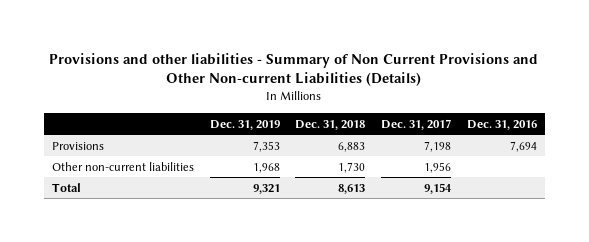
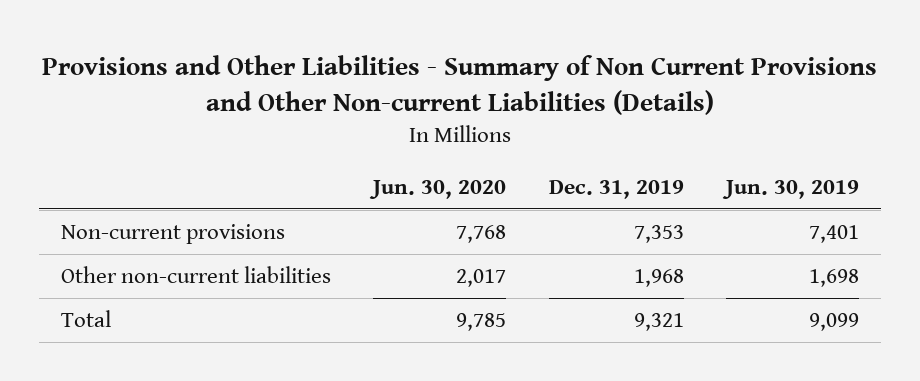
[49,52,539,87] Provisions and other liabilities - Summary of Non Current Provisions and Other Non-current Liabilities (Details) -> [41,55,877,115] Provisions and Other Liabilities - Summary of Non Current Provisions and Other Non-current Liabilities (Details)
[295,119,366,130] Dec. 31, 2018 -> none
[380,118,451,130] Dec. 31, 2017 -> none
[466,119,537,130] Dec. 31, 2016 -> none
none -> [369,180,507,200] Jun. 30, 2020
none -> [722,180,860,200] Jun. 30, 2019
[51,141,104,150] Provisions -> [60,224,285,245] Non-current provisions

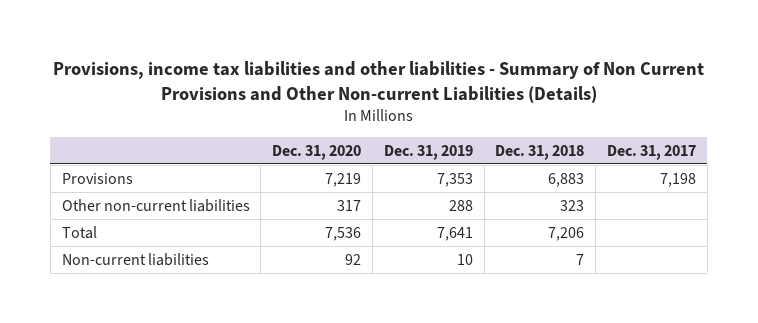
[41,55,877,115] Provisions and Other Liabilities - Summary of Non Current Provisions and Other Non-current Liabilities (Details) -> [52,60,704,103] Provisions, income tax liabilities and other liabilities - Summary of Non Current Provisions and Other Non-current Liabilities (Details)
[369,180,507,200] Jun. 30, 2020 -> none
[722,180,860,200] Jun. 30, 2019 -> none
none -> [272,144,362,160] Dec. 31, 2020
none -> [495,144,585,160] Dec. 31, 2018
none -> [607,144,697,160] Dec. 31, 2017
[60,224,285,245] Non-current provisions -> [61,172,133,184] Provisions
[633,269,684,288] 1,968 -> [448,199,473,211] 288
[633,313,684,332] 9,321 -> [436,226,473,241] 7,641
none -> [61,252,209,266] Non-current liabilities

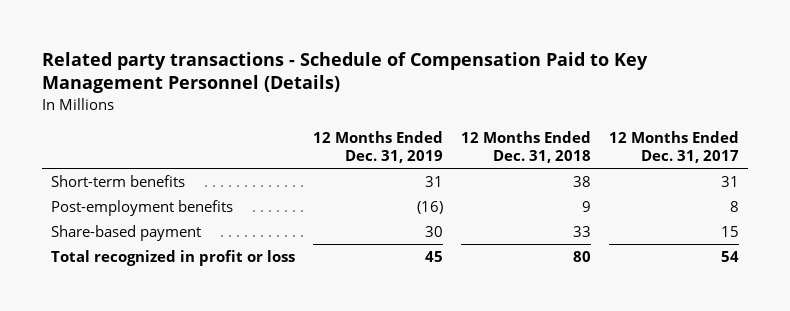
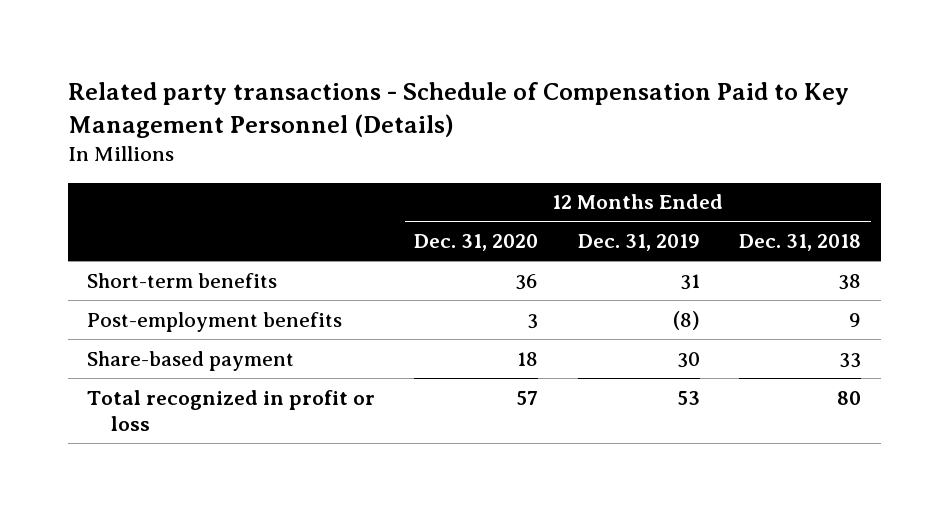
[609,130,740,164] 12 Months Ended Dec. 31, 2017 -> none
none -> [414,234,539,252] Dec. 31, 2020
[417,201,444,215] (16) -> [672,310,700,330] (8)
[425,251,444,263] 45 -> [676,390,700,405] 53

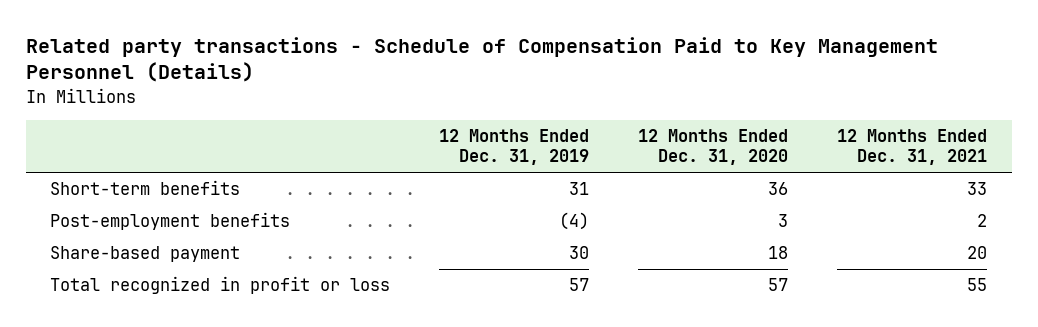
[738,234,861,252] Dec. 31, 2018 -> none
none -> [837,129,988,166] 12 Months Ended Dec. 31, 2021
[672,310,700,330] (8) -> [559,212,590,231] (4)
[676,390,700,405] 53 -> [569,278,590,292] 57

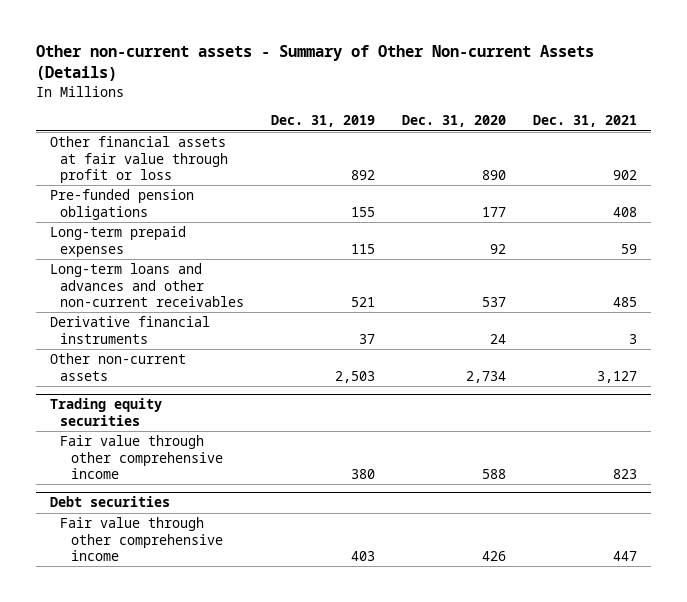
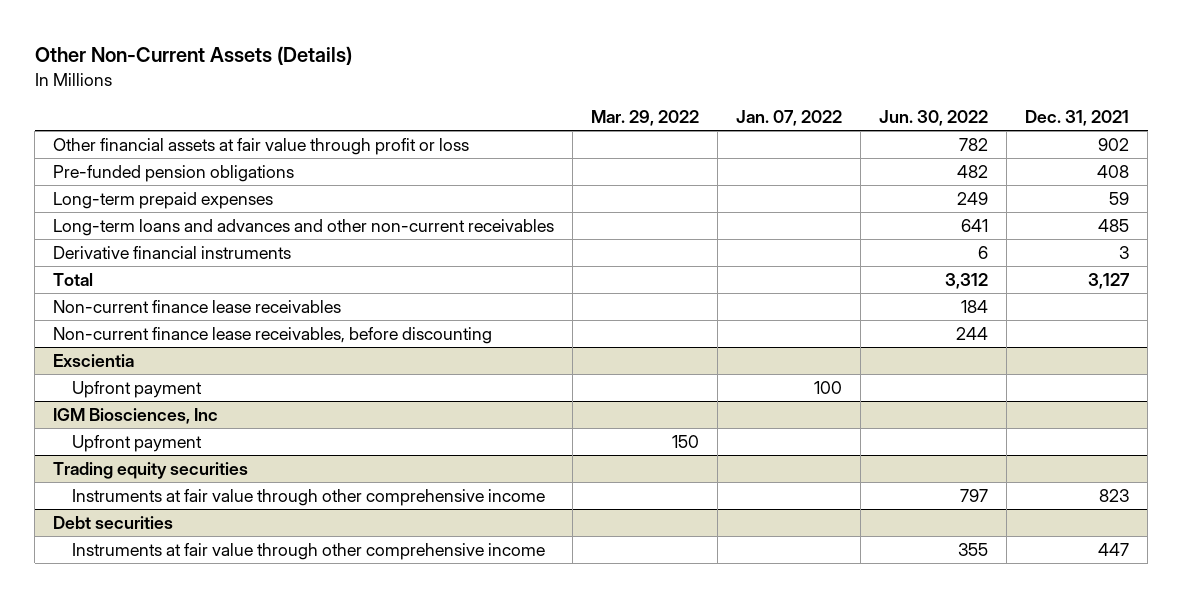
[36,45,595,82] Other non-current assets - Summary of Other Non-current Assets (Details) -> [34,46,352,66] Other Non-Current Assets (Details)
[271,115,376,128] Dec. 31, 2019 -> none
[402,115,507,128] Dec. 31, 2020 -> none
none -> [591,110,700,127] Mar. 29, 2022
none -> [736,110,843,127] Jan. 07, 2022
none -> [879,110,989,127] Jun. 30, 2022
[49,353,186,381] Other non-current assets -> [53,272,94,286] Total
none -> [53,299,342,313] Non-current finance lease receivables
none -> [53,326,493,344] Non-current finance lease receivables, before discounting
none -> [53,353,135,367] Exscientia
none -> [71,380,202,398] Upfront payment
none -> [53,407,219,424] IGM Biosciences, Inc
none -> [71,434,202,452] Upfront payment
[60,435,223,480] Fair value through other comprehensive income -> [71,488,545,506] Instruments at fair value through other comprehensive income
[60,517,223,562] Fair value through other comprehensive income -> [71,542,545,560] Instruments at fair value through other comprehensive income

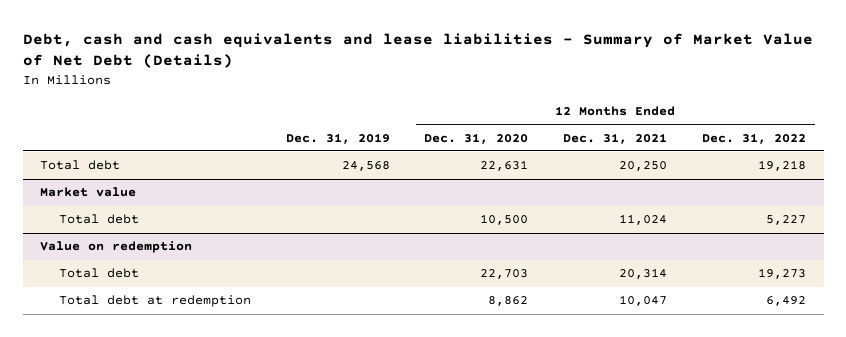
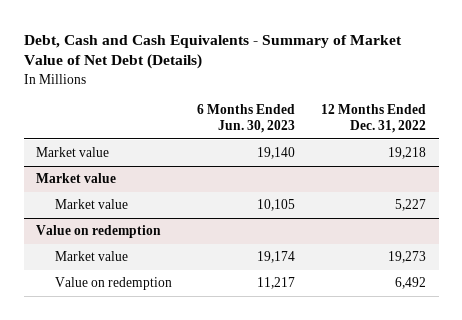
[22,33,813,69] Debt, cash and cash equivalents and lease liabilities - Summary of Market Value of Net Debt (Details) -> [23,34,402,70] Debt, Cash and Cash Equivalents - Summary of Market Value of Net Debt (Details)
[285,132,390,144] Dec. 31, 2019 -> none
[424,132,529,144] Dec. 31, 2020 -> none
[563,132,668,144] Dec. 31, 2021 -> none
none -> [197,104,296,133] 6 Months Ended Jun. 30, 2023
[40,160,121,171] Total debt -> [36,147,110,158] Market value
[58,214,139,225] Total debt -> [54,199,128,210] Market value
[58,268,139,279] Total debt -> [54,251,128,262] Market value
[58,295,251,308] Total debt at redemption -> [54,277,172,291] Value on redemption

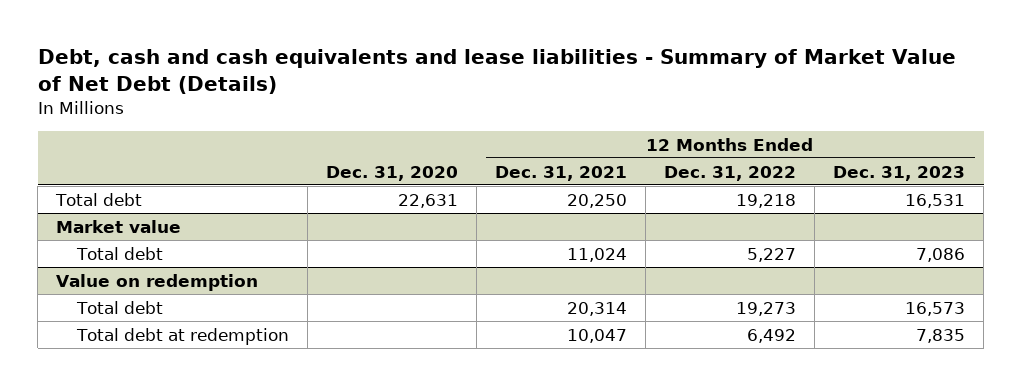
[23,34,402,70] Debt, Cash and Cash Equivalents - Summary of Market Value of Net Debt (Details) -> [37,49,956,94] Debt, cash and cash equivalents and lease liabilities - Summary of Market Value of Net Debt (Details)
[197,104,296,133] 6 Months Ended Jun. 30, 2023 -> none
none -> [325,165,458,181] Dec. 31, 2020
none -> [495,165,628,181] Dec. 31, 2021
none -> [833,165,966,181] Dec. 31, 2023
[36,147,110,158] Market value -> [55,192,143,206] Total debt
[54,199,128,210] Market value -> [75,246,163,260] Total debt
[54,251,128,262] Market value -> [75,300,163,314] Total debt
[54,277,172,291] Value on redemption -> [75,327,289,345] Total debt at redemption

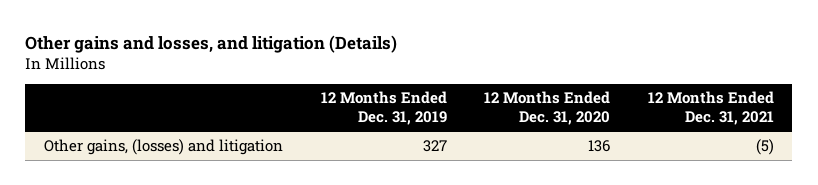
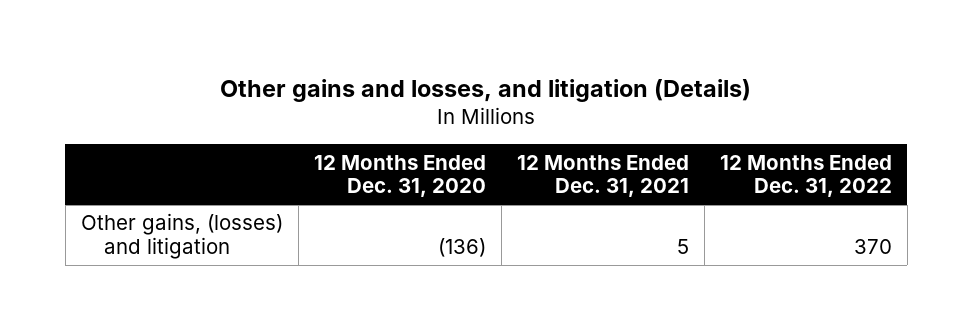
[320,91,447,126] 12 Months Ended Dec. 31, 2019 -> none
none -> [719,154,892,198] 12 Months Ended Dec. 31, 2022
[588,140,611,153] 136 -> [437,238,486,258] (136)
[755,139,774,156] (5) -> [676,239,689,255] 5

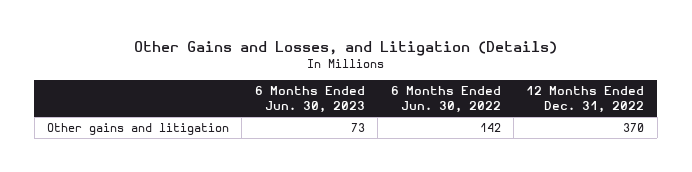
[220,78,752,102] Other gains and losses, and litigation (Details) -> [133,41,557,57] Other Gains and Losses, and Litigation (Details)
[313,154,486,198] 12 Months Ended Dec. 31, 2020 -> none
[516,154,689,198] 12 Months Ended Dec. 31, 2021 -> none
none -> [254,86,365,113] 6 Months Ended Jun. 30, 2023
none -> [390,86,501,113] 6 Months Ended Jun. 30, 2022
[80,213,283,260] Other gains, (losses) and litigation -> [47,123,230,136] Other gains and litigation

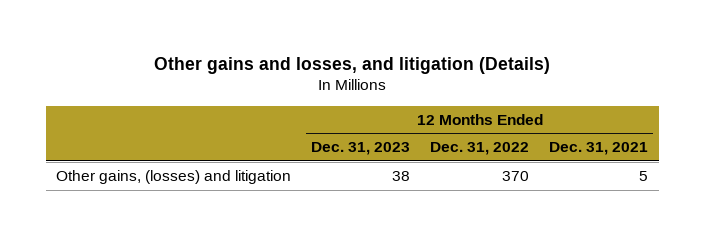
[133,41,557,57] Other Gains and Losses, and Litigation (Details) -> [154,56,551,74] Other gains and losses, and litigation (Details)
[254,86,365,113] 6 Months Ended Jun. 30, 2023 -> none
[390,86,501,113] 6 Months Ended Jun. 30, 2022 -> none
none -> [311,142,411,156] Dec. 31, 2023
none -> [549,142,649,156] Dec. 31, 2021
[47,123,230,136] Other gains and litigation -> [56,170,292,185] Other gains, (losses) and litigation

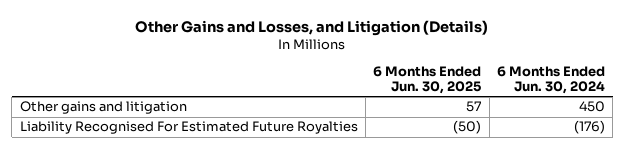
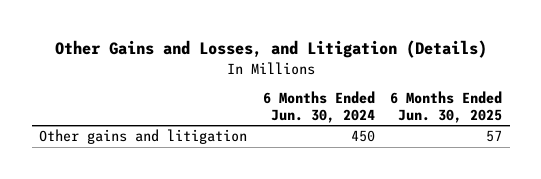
[19,121,358,135] Liability Recognised For Estimated Future Royalties -> none

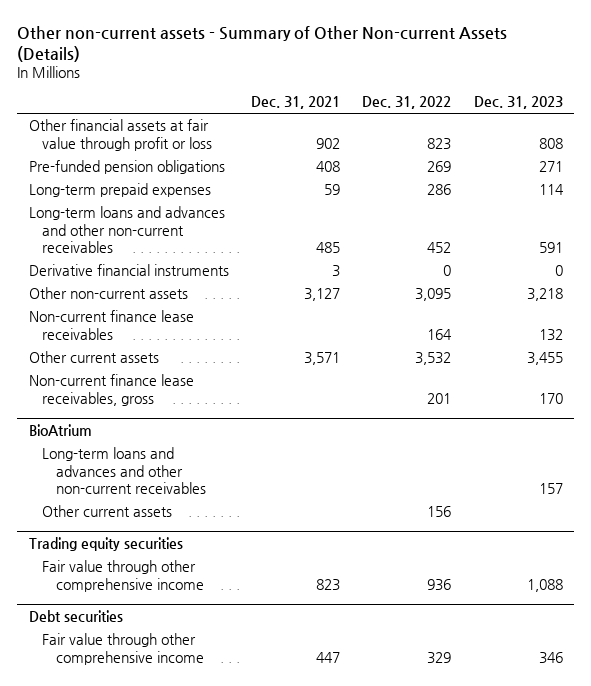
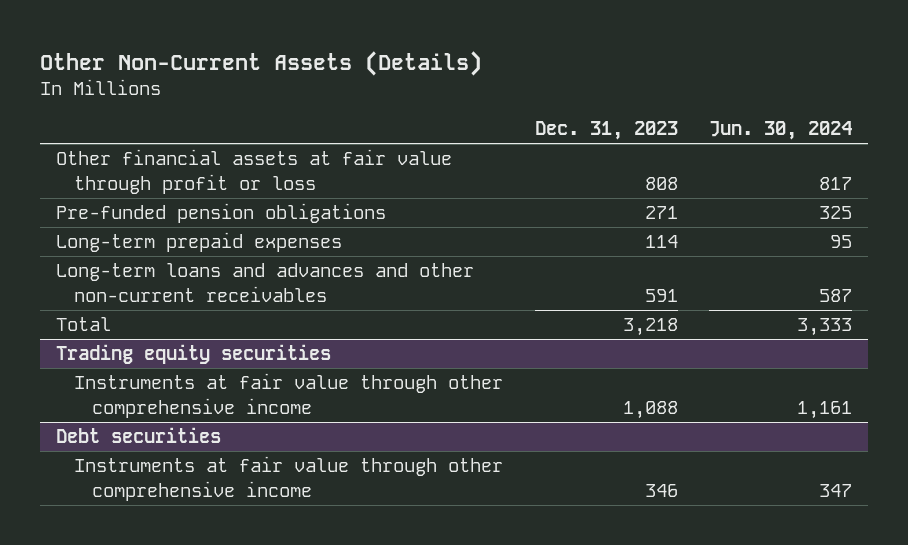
[17,26,508,62] Other non-current assets - Summary of Other Non-current Assets (Details) -> [40,50,483,76] Other Non-Current Assets (Details)
[250,96,340,110] Dec. 31, 2021 -> none
[362,96,452,110] Dec. 31, 2022 -> none
none -> [709,121,853,141] Jun. 30, 2024
[28,264,229,277] Derivative financial instruments -> none
[28,310,194,340] Non-current finance lease receivables -> none
[28,351,159,364] Other current assets -> none
[28,374,194,406] Non-current finance lease receivables, gross -> none
[28,423,92,436] BioAtrium -> none
[42,447,206,494] Long-term loans and advances and other non-current receivables -> none
[42,505,173,518] Other current assets -> none
[28,287,188,300] Other non-current assets -> [55,317,111,332] Total
[42,560,204,592] Fair value through other comprehensive income -> [74,373,504,418] Instruments at fair value through other comprehensive income
[42,633,204,665] Fair value through other comprehensive income -> [74,456,504,501] Instruments at fair value through other comprehensive income

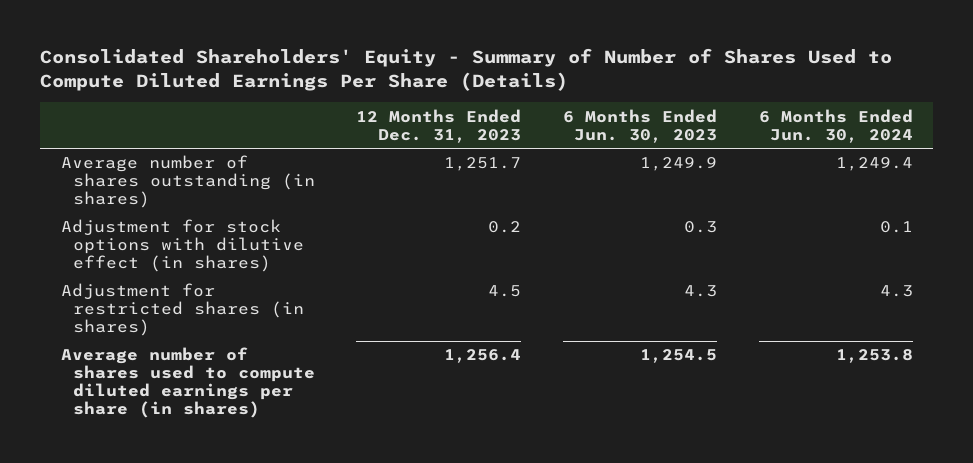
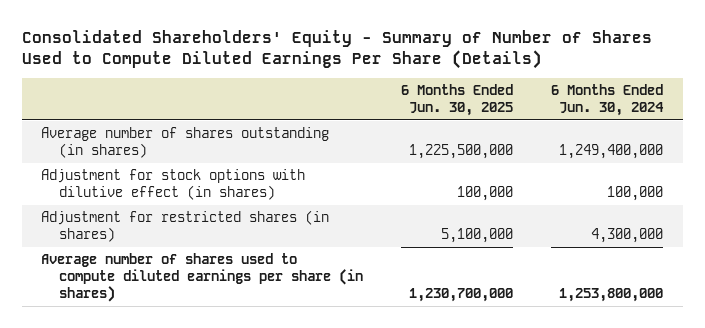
[356,108,522,143] 12 Months Ended Dec. 31, 2023 -> none
[562,108,717,143] 6 Months Ended Jun. 30, 2023 -> none
none -> [401,84,514,117] 6 Months Ended Jun. 30, 2025
[835,157,913,172] 1,249.4 -> [559,144,664,160] 1,249,400,000
[879,221,913,234] 0.1 -> [607,186,664,202] 100,000
[879,285,913,298] 4.3 -> [591,228,664,244] 4,300,000
[835,349,913,364] 1,253.8 -> [559,288,664,303] 1,253,800,000

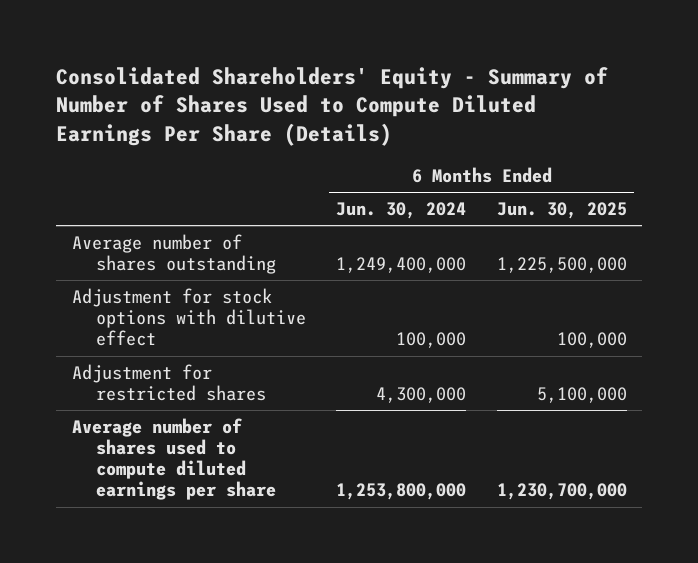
[41,127,330,159] Average number of shares outstanding (in shares) -> [71,234,276,275] Average number of shares outstanding
[41,169,306,201] Adjustment for stock options with dilutive effect (in shares) -> [71,288,306,347] Adjustment for stock options with dilutive effect
[41,210,330,243] Adjustment for restricted shares (in shares) -> [71,364,266,402] Adjustment for restricted shares
[41,253,363,303] Average number of shares used to compute diluted earnings per share (in shares) -> [71,418,276,501] Average number of shares used to compute diluted earnings per share

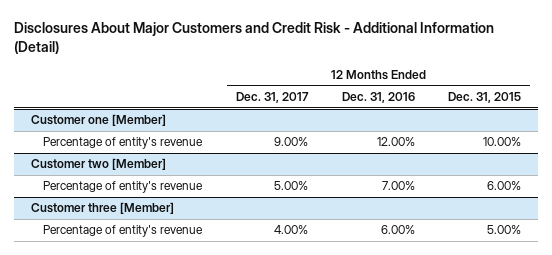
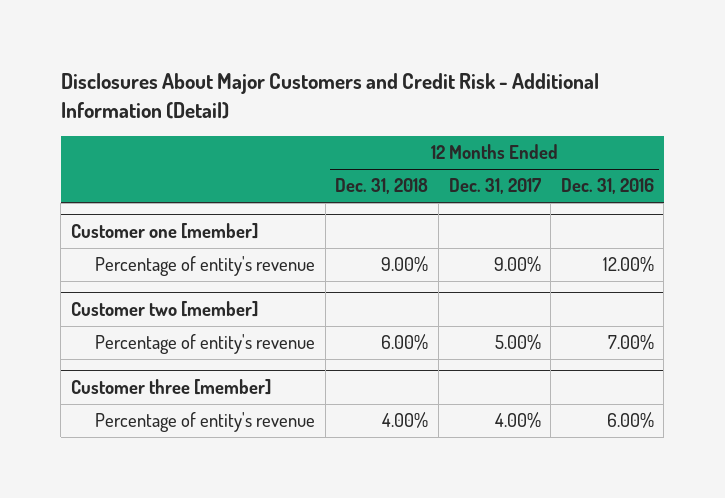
[448,92,522,104] Dec. 31, 2015 -> none
none -> [335,178,429,195] Dec. 31, 2018
[30,114,166,127] Customer one [Member] -> [70,222,258,239] Customer one [member]
[30,158,166,171] Customer two [Member] -> [70,300,258,317] Customer two [member]
[30,202,174,215] Customer three [Member] -> [70,378,271,395] Customer three [member]

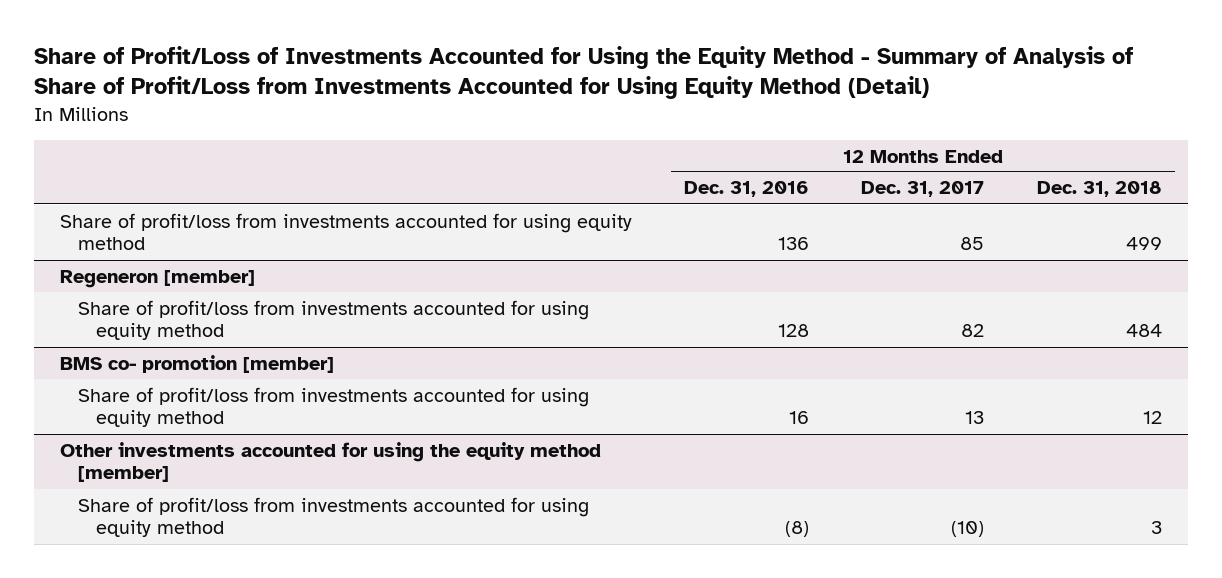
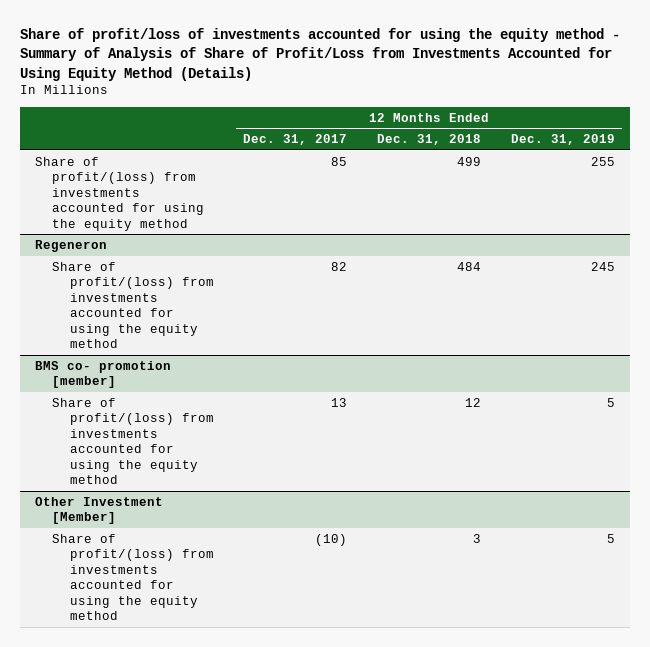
[33,46,1133,100] Share of Profit/Loss of Investments Accounted for Using the Equity Method - Summary of Analysis of Share of Profit/Loss from Investments Accounted for Using Equity Method (Detail) -> [19,28,620,81] Share of profit/loss of investments accounted for using the equity method - Summary of Analysis of Share of Profit/Loss from Investments Accounted for Using Equity Method (Details)
[684,181,810,198] Dec. 31, 2016 -> none
none -> [510,134,615,146] Dec. 31, 2019
[59,212,632,251] Share of profit/loss from investments accounted for using equity method -> [34,156,205,231] Share of profit/(loss) from investments accounted for using the equity method
[59,269,255,288] Regeneron [member] -> [34,239,107,252] Regeneron
[77,299,589,341] Share of profit/loss from investments accounted for using equity method -> [52,261,214,349] Share of profit/(loss) from investments accounted for using the equity method
[77,386,589,428] Share of profit/loss from investments accounted for using equity method -> [52,397,214,485] Share of profit/(loss) from investments accounted for using the equity method
[59,441,601,483] Other investments accounted for using the equity method [member] -> [34,496,163,525] Other Investment [Member]
[77,496,589,538] Share of profit/loss from investments accounted for using equity method -> [52,533,214,621] Share of profit/(loss) from investments accounted for using the equity method

